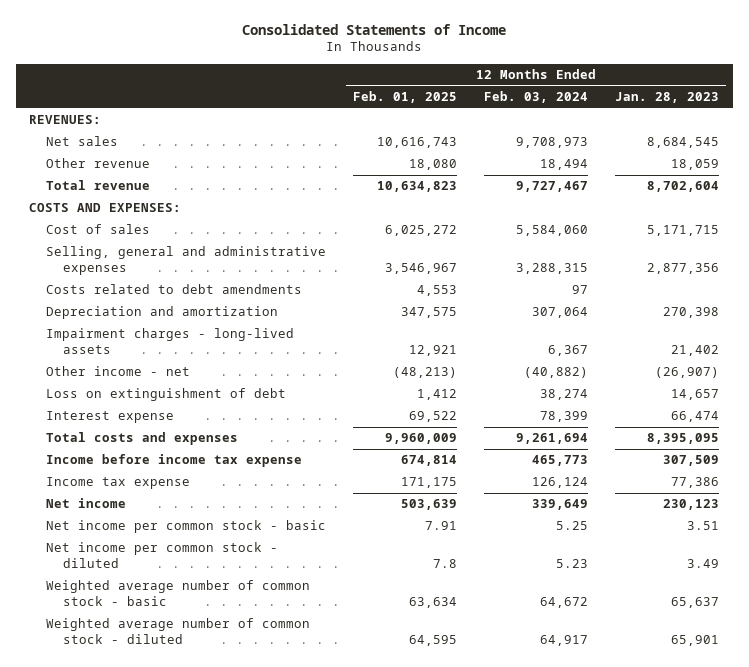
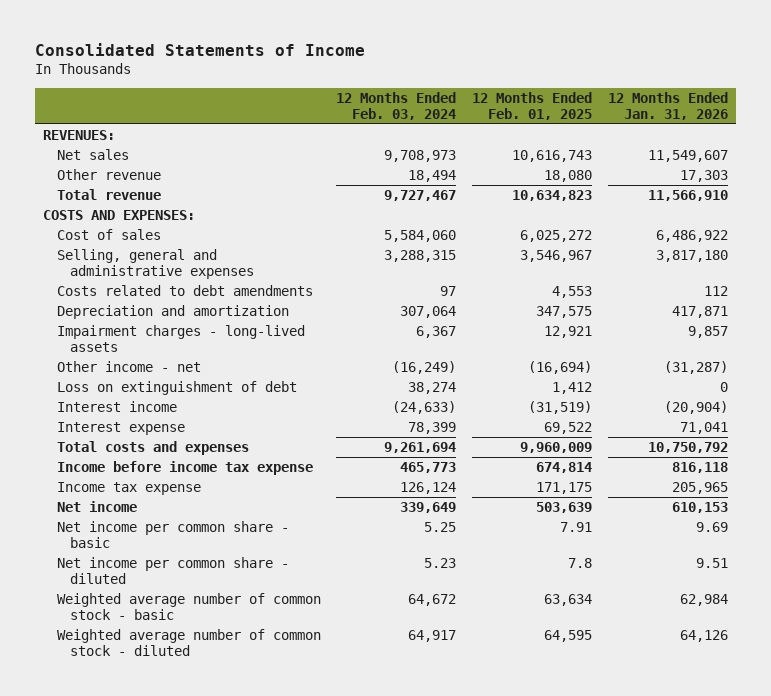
[615,92,720,104] Jan. 28, 2023 -> none
none -> [608,91,729,121] 12 Months Ended Jan. 31, 2026
[393,367,458,379] (48,213) -> [528,360,593,374] (16,694)
[524,367,589,379] (40,882) -> [392,360,457,374] (16,249)
none -> [56,400,177,412] Interest income
[46,520,327,534] Net income per common stock - basic -> [56,520,289,549] Net income per common share - basic
[46,542,279,569] Net income per common stock - diluted -> [56,556,289,585] Net income per common share - diluted

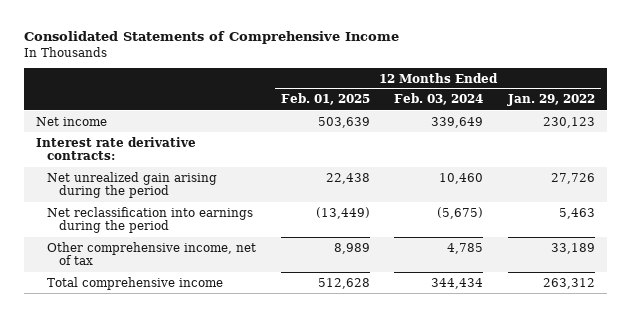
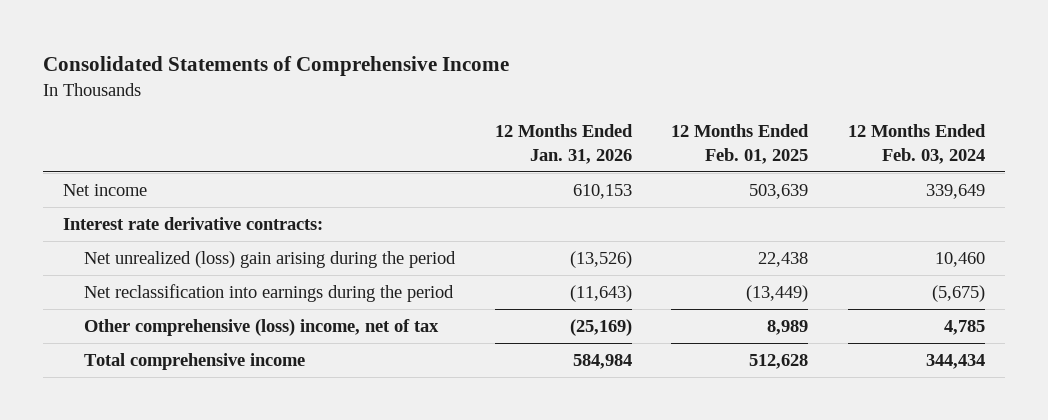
[506,94,595,107] Jan. 29, 2022 -> none
none -> [494,124,633,164] 12 Months Ended Jan. 31, 2026
[47,171,218,199] Net unrealized gain arising during the period -> [83,250,456,268] Net unrealized (loss) gain arising during the period
[47,241,257,266] Other comprehensive income, net of tax -> [83,318,439,336] Other comprehensive (loss) income, net of tax

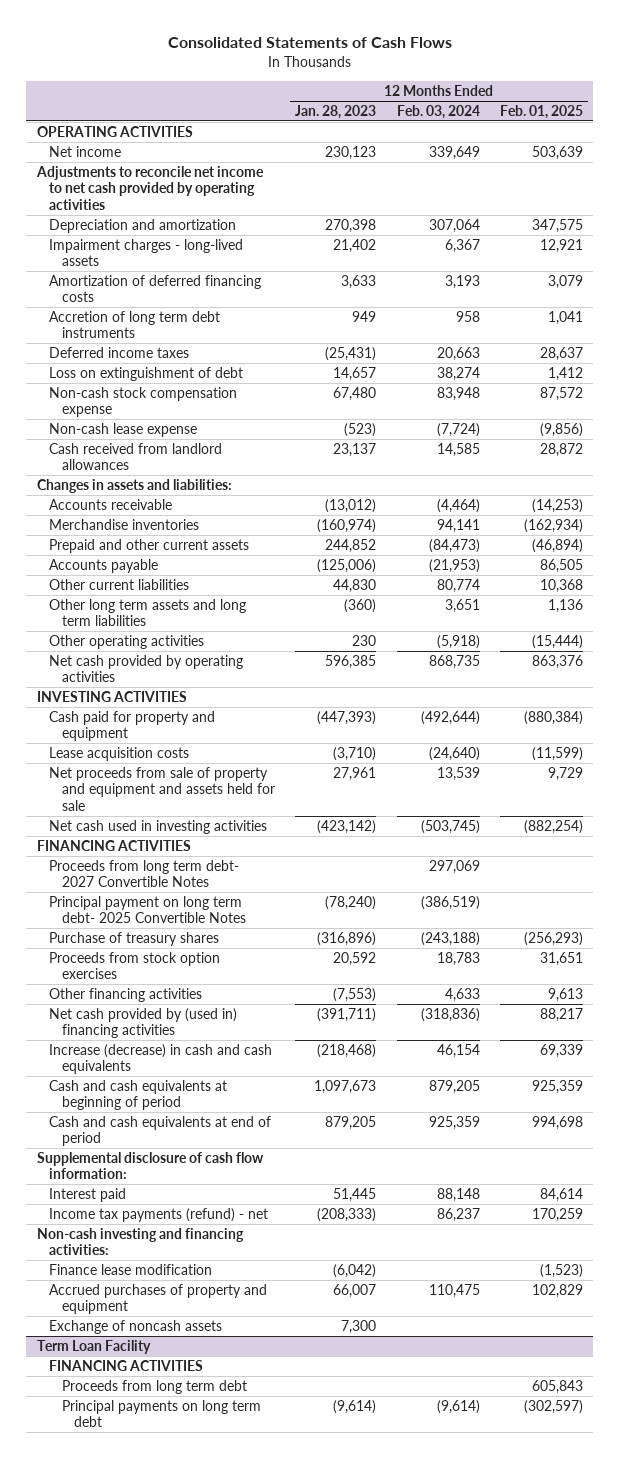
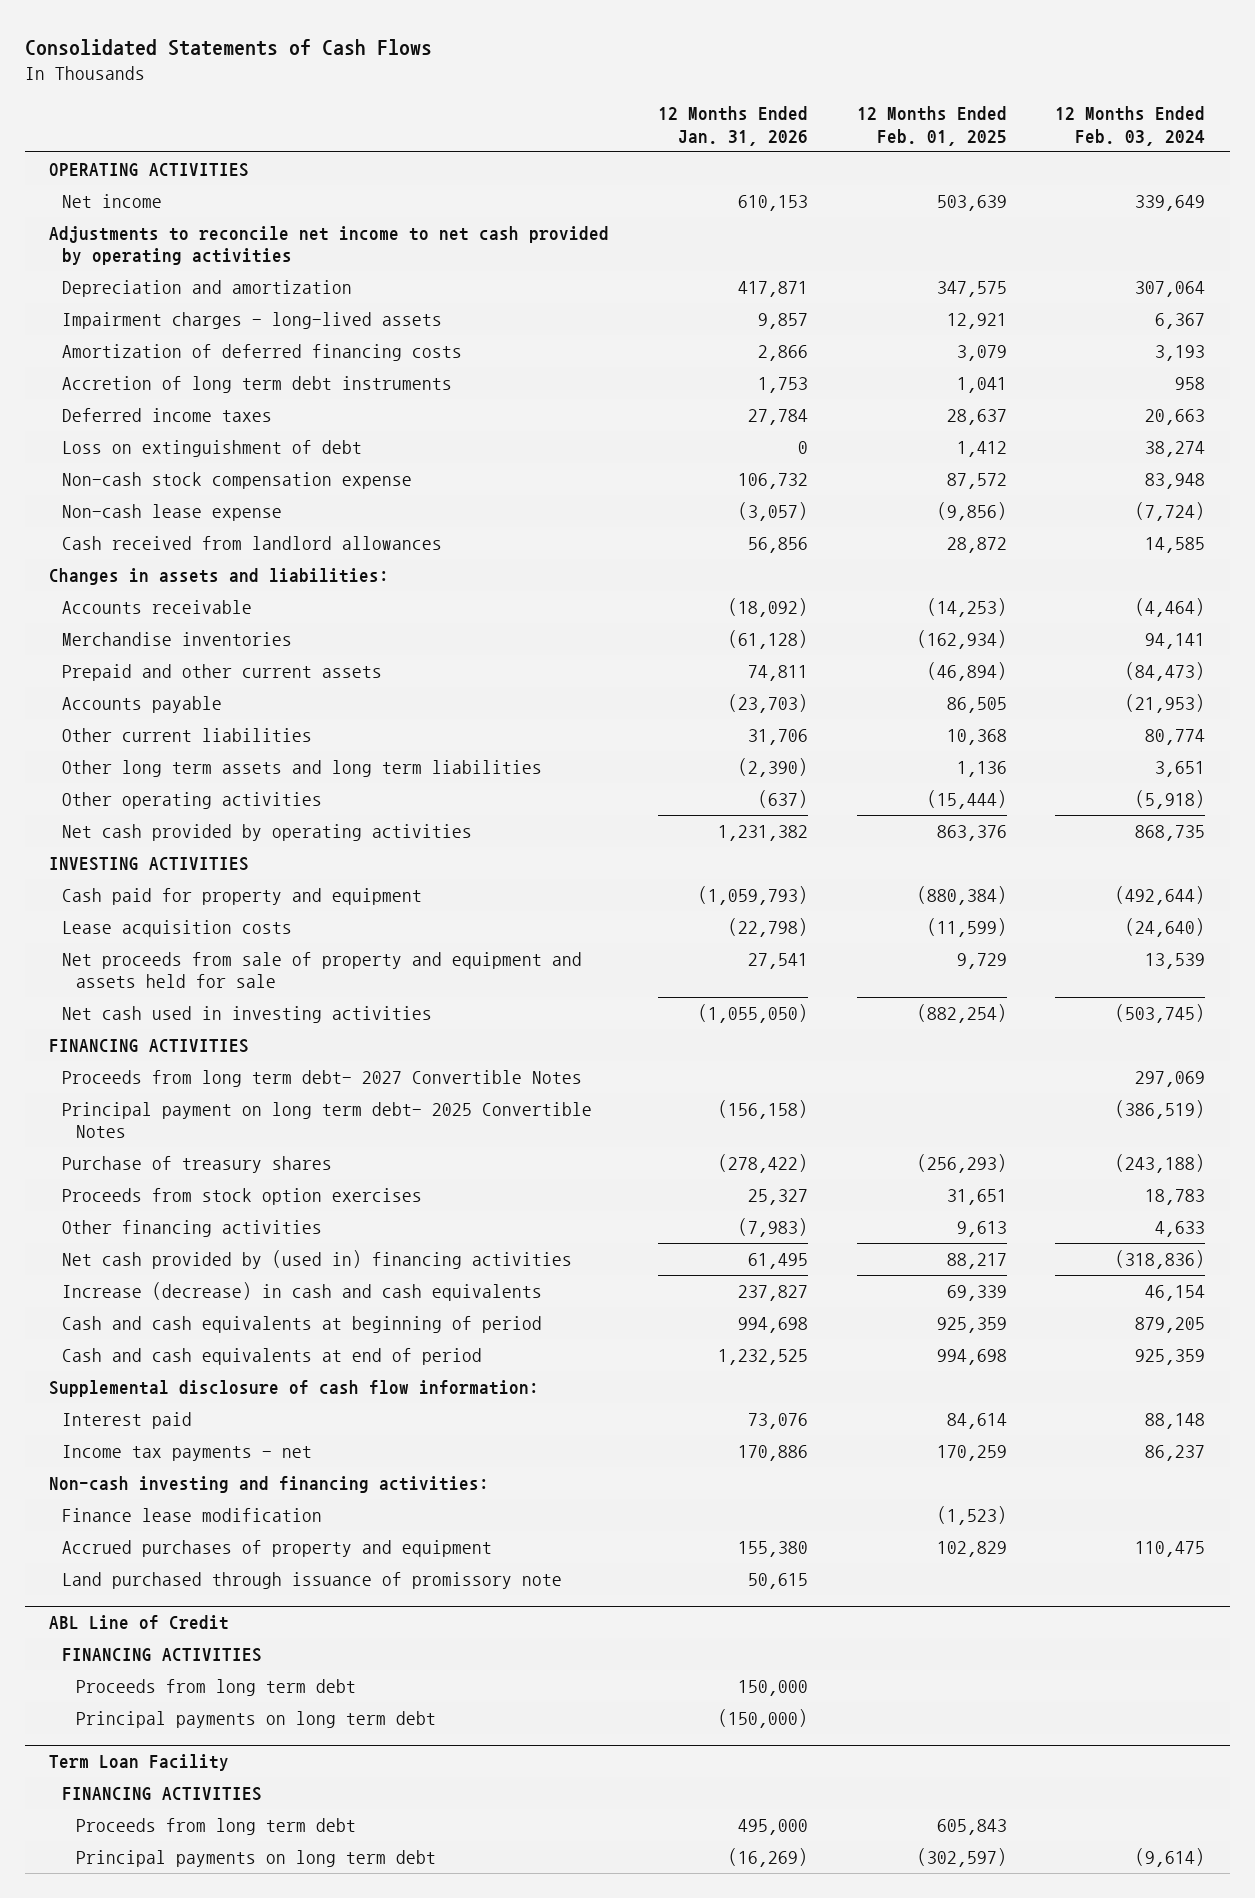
[295,105,377,120] Jan. 28, 2023 -> none
none -> [657,106,808,146] 12 Months Ended Jan. 31, 2026
[49,1207,269,1222] Income tax payments (refund) - net -> [62,1444,313,1461] Income tax payments - net
[49,1319,223,1334] Exchange of noncash assets -> none
none -> [62,1571,563,1589] Land purchased through issuance of promissory note
none -> [49,1615,230,1631] ABL Line of Credit
none -> [62,1647,263,1662] FINANCING ACTIVITIES
none -> [75,1678,356,1696] Proceeds from long term debt
none -> [75,1710,436,1728] Principal payments on long term debt

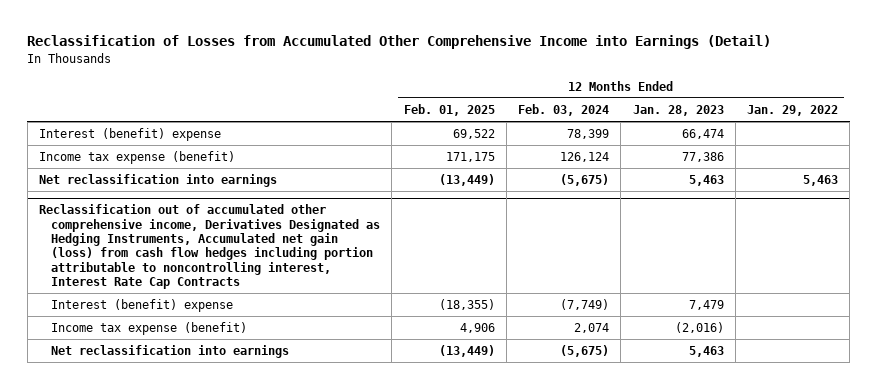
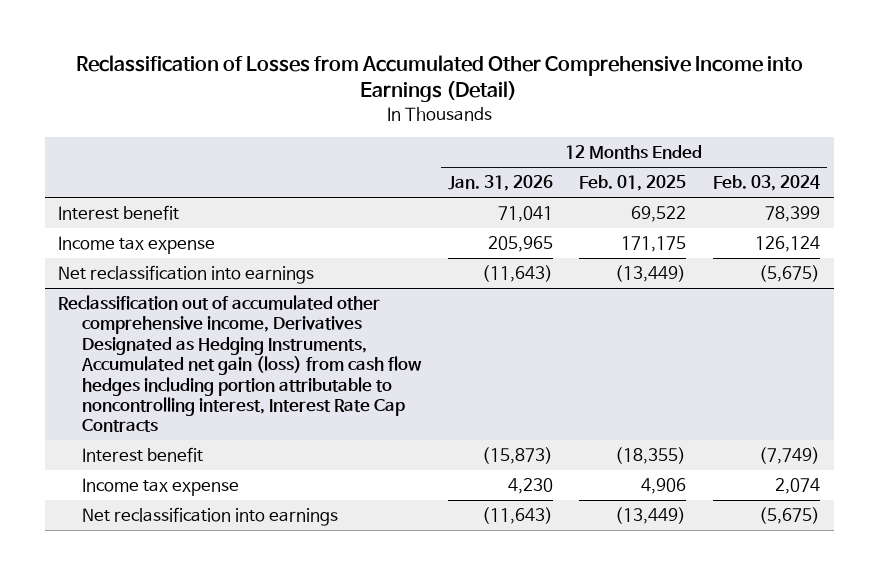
[632,104,724,116] Jan. 28, 2023 -> none
[747,104,839,116] Jan. 29, 2022 -> none
none -> [447,175,553,192] Jan. 31, 2026
[39,128,222,142] Interest (benefit) expense -> [58,205,180,221] Interest benefit
[39,151,236,165] Income tax expense (benefit) -> [58,236,216,255] Income tax expense
[51,299,234,313] Interest (benefit) expense -> [81,447,203,463] Interest benefit
[51,322,248,336] Income tax expense (benefit) -> [81,478,239,497] Income tax expense

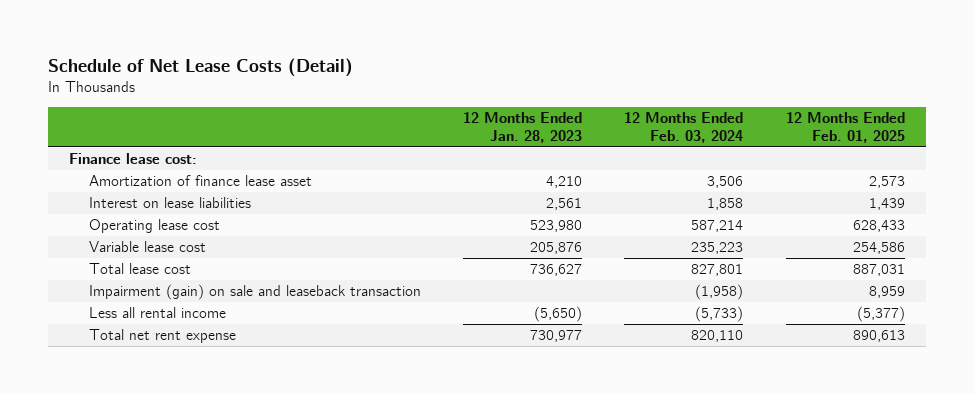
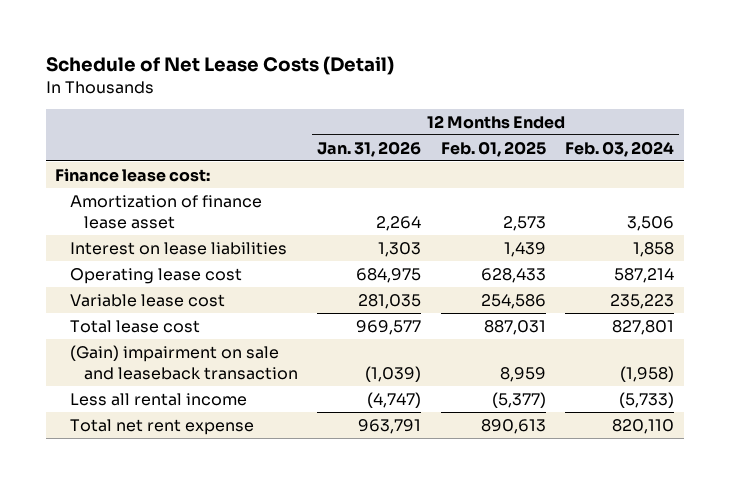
[463,112,583,144] 12 Months Ended Jan. 28, 2023 -> none
none -> [317,140,422,157] Jan. 31, 2026
[88,284,421,301] Impairment (gain) on sale and leaseback transaction -> [69,344,298,380] (Gain) impairment on sale and leaseback transaction

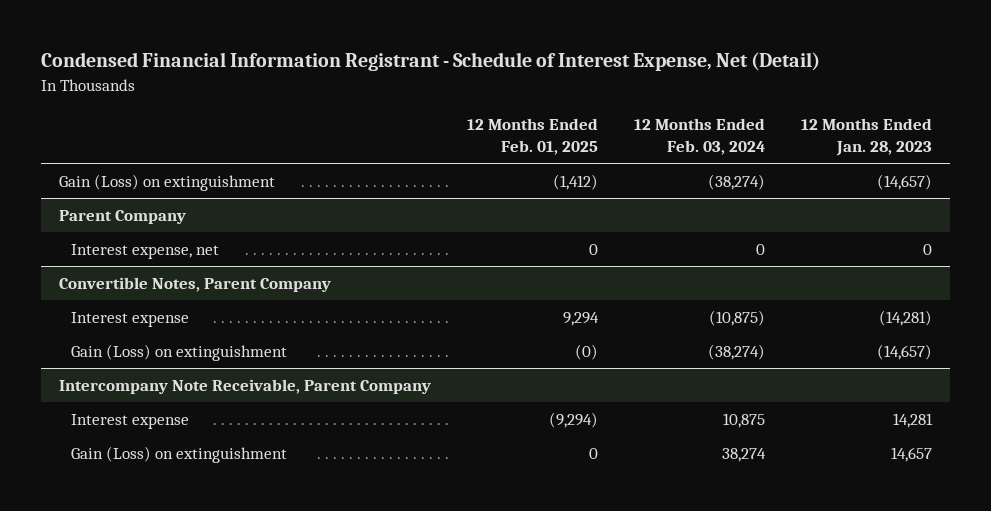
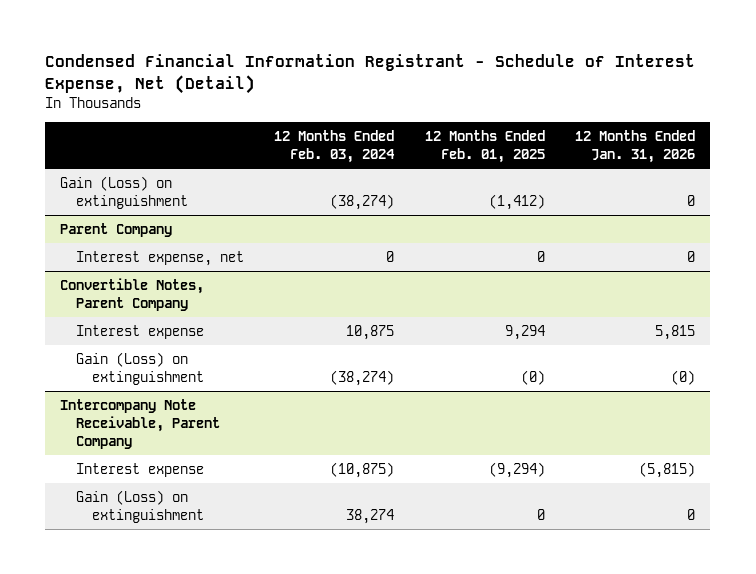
[800,118,932,156] 12 Months Ended Jan. 28, 2023 -> none
none -> [575,130,696,164] 12 Months Ended Jan. 31, 2026
[708,309,765,326] (10,875) -> [346,325,395,341] 10,875
[722,412,765,428] 10,875 -> [330,462,395,479] (10,875)

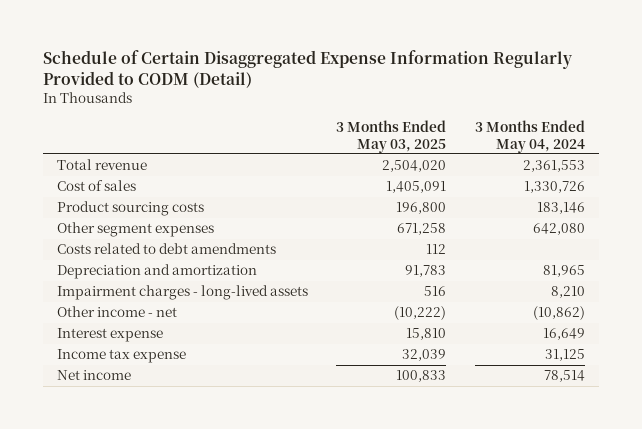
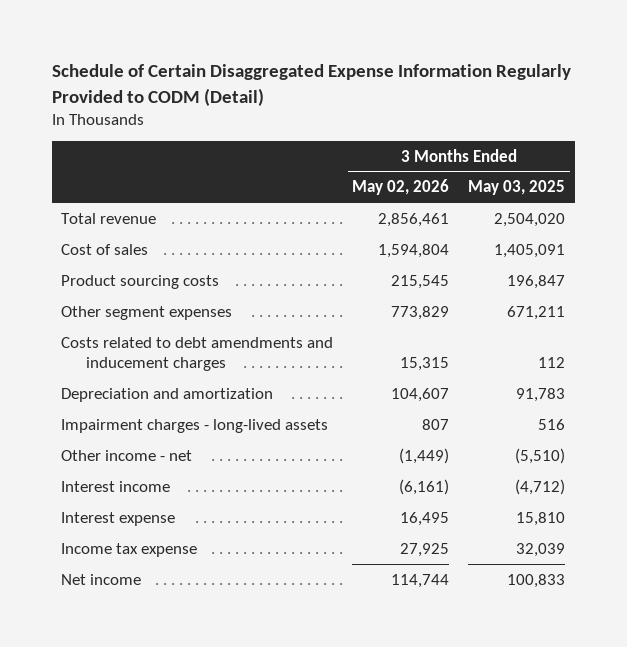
[474,120,585,153] 3 Months Ended May 04, 2024 -> none
none -> [352,179,450,196] May 02, 2026
[396,202,447,215] 196,800 -> [507,274,566,289] 196,847
[397,223,447,236] 671,258 -> [507,305,566,320] 671,211
[56,243,276,255] Costs related to debt amendments -> [61,336,334,372] Costs related to debt amendments and inducement charges
[394,306,447,321] (10,222) -> [515,447,566,464] (5,510)
none -> [61,480,171,492] Interest income

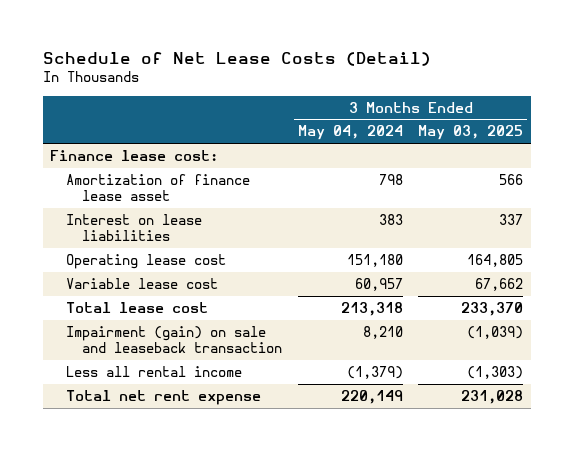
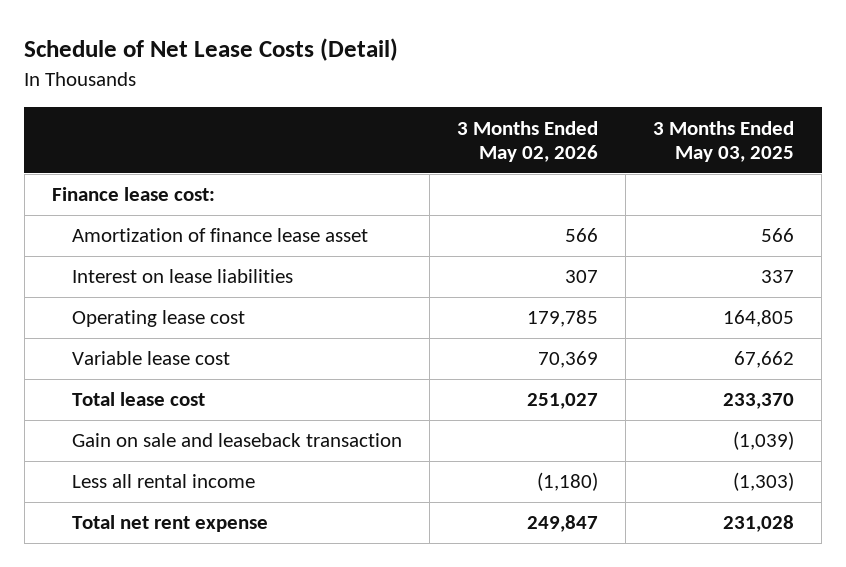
[297,125,403,141] May 04, 2024 -> none
none -> [457,120,599,162] 3 Months Ended May 02, 2026
[66,326,283,354] Impairment (gain) on sale and leaseback transaction -> [72,433,403,448] Gain on sale and leaseback transaction

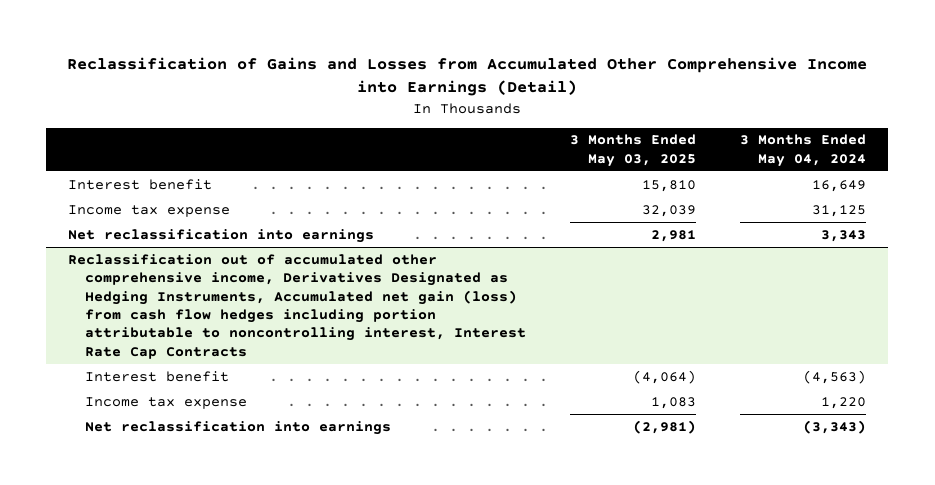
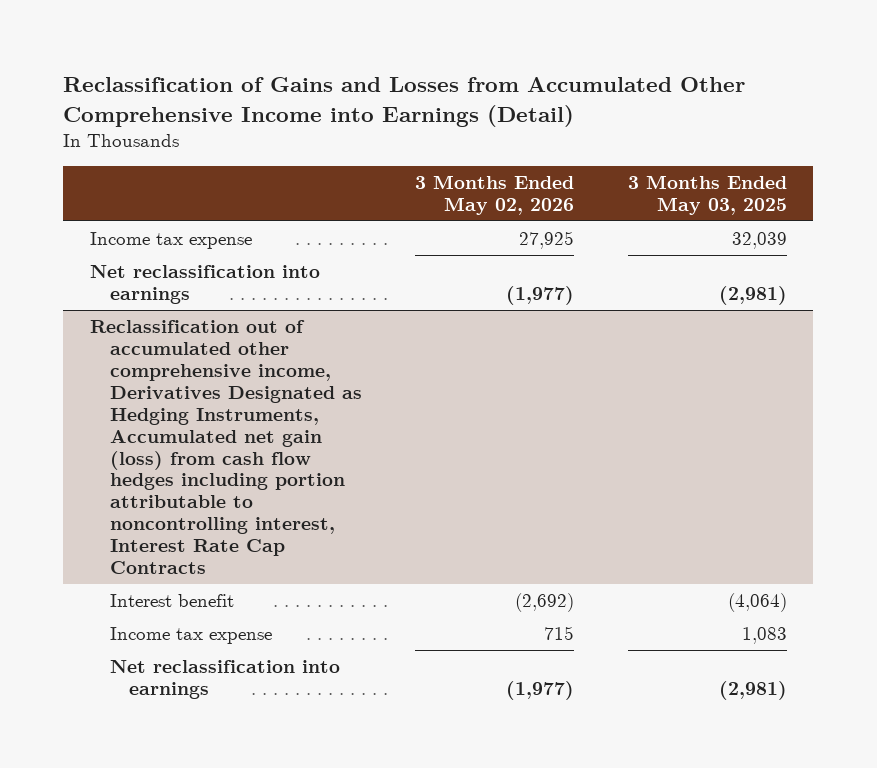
[740,134,867,167] 3 Months Ended May 04, 2024 -> none
none -> [415,175,575,215] 3 Months Ended May 02, 2026
[68,178,213,190] Interest benefit -> none
[651,229,697,242] 2,981 -> [718,285,787,305] (2,981)

